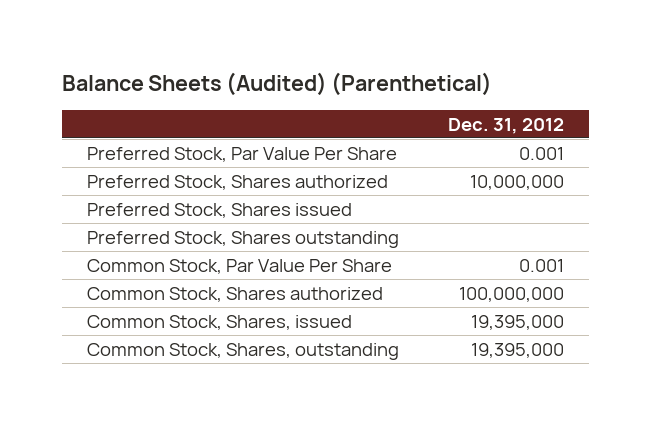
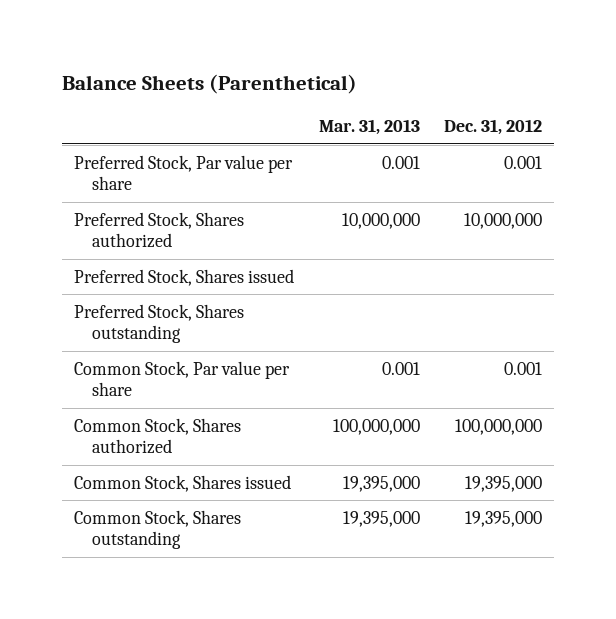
[62,72,493,97] Balance Sheets (Audited) (Parenthetical) -> [62,74,358,95] Balance Sheets (Parenthetical)
none -> [318,119,420,136] Mar. 31, 2013
[86,146,397,162] Preferred Stock, Par Value Per Share -> [74,154,294,191] Preferred Stock, Par value per share
[86,258,392,274] Common Stock, Par Value Per Share -> [74,360,291,397] Common Stock, Par value per share
[86,314,352,330] Common Stock, Shares, issued -> [74,474,292,492] Common Stock, Shares issued
[86,342,399,360] Common Stock, Shares, outstanding -> [74,509,242,550] Common Stock, Shares outstanding

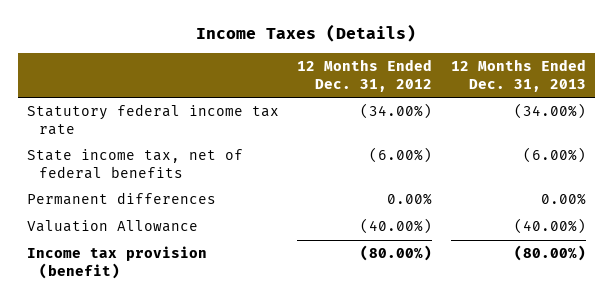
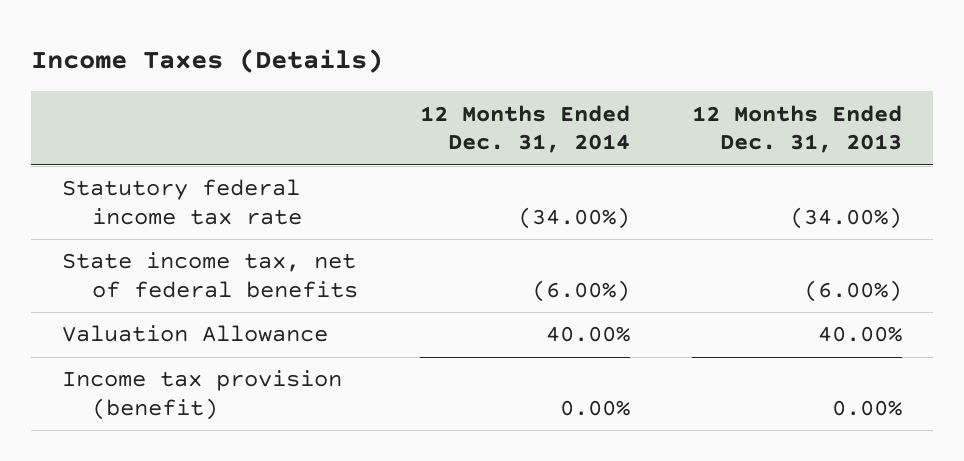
[297,59,433,92] 12 Months Ended Dec. 31, 2012 -> none
none -> [419,104,630,154] 12 Months Ended Dec. 31, 2014
[26,192,216,206] Permanent differences -> none
[513,218,586,235] (40.00%) -> [817,326,902,343] 40.00%
[513,245,586,262] (80.00%) -> [831,399,902,416] 0.00%

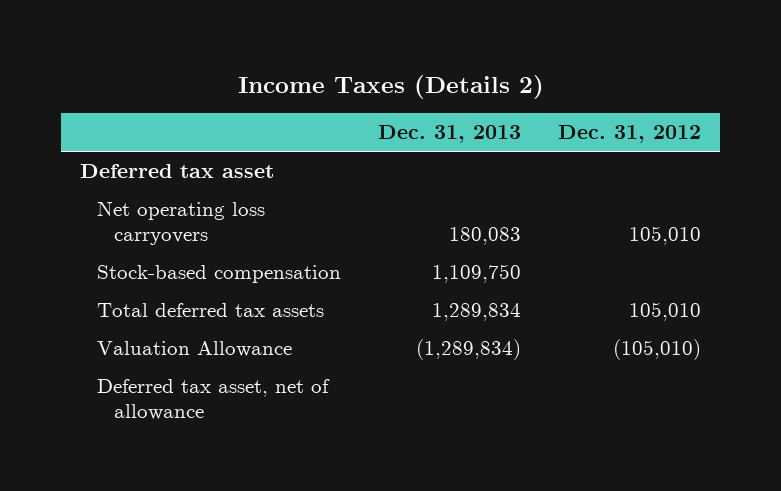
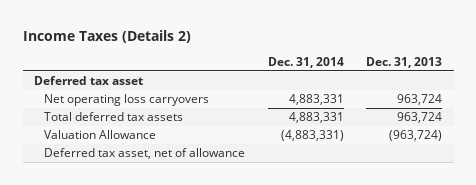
[558,125,702,144] Dec. 31, 2012 -> none
none -> [267,56,344,68] Dec. 31, 2014
[96,265,341,284] Stock-based compensation -> none
[449,226,522,245] 180,083 -> [397,94,443,106] 963,724
[432,303,522,322] 1,289,834 -> [397,112,443,124] 963,724
[416,339,522,361] (1,289,834) -> [389,130,443,142] (963,724)

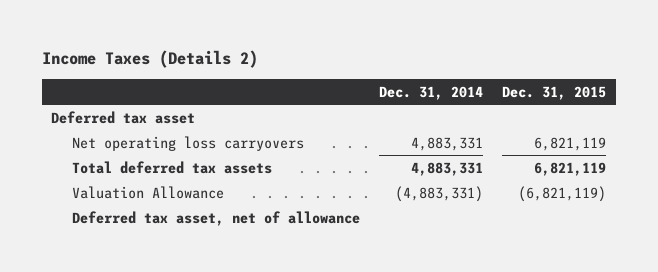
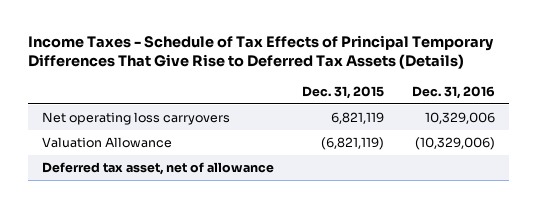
[41,50,258,69] Income Taxes (Details 2) -> [27,35,494,70] Income Taxes - Schedule of Tax Effects of Principal Temporary Differences That Give Rise to Deferred Tax Assets (Details)
[379,85,484,100] Dec. 31, 2014 -> none
none -> [412,85,496,99] Dec. 31, 2016
[51,110,196,124] Deferred tax asset -> none
[72,160,273,174] Total deferred tax assets -> none

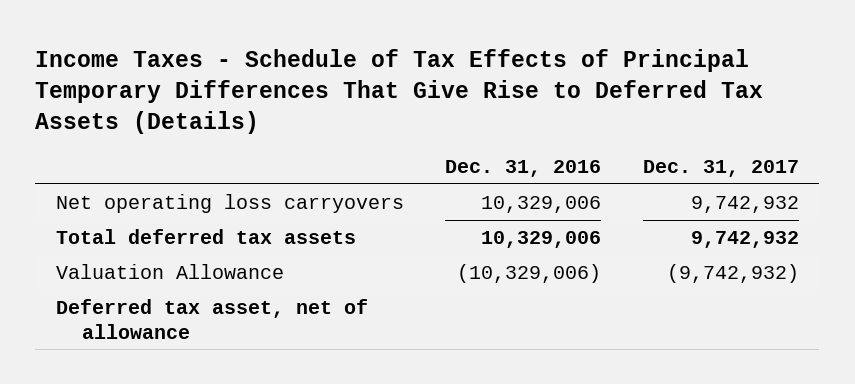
[302,85,385,99] Dec. 31, 2015 -> none
none -> [642,160,799,178] Dec. 31, 2017
none -> [55,228,356,244] Total deferred tax assets

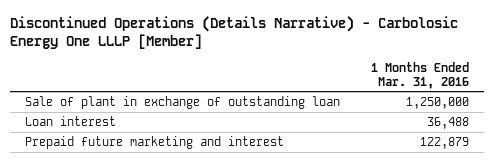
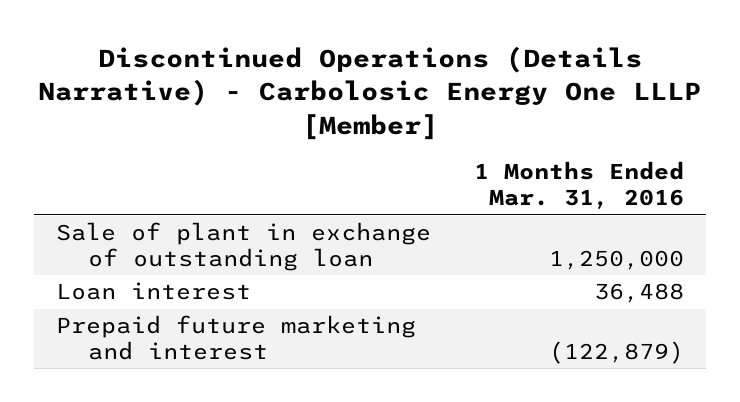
[419,137,469,150] 122,879 -> [549,341,685,365] (122,879)

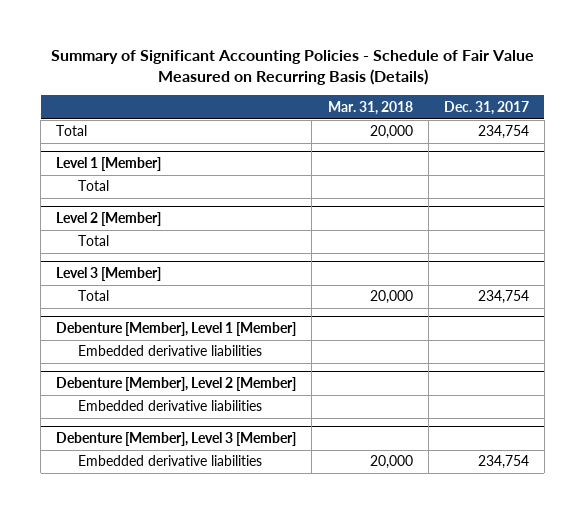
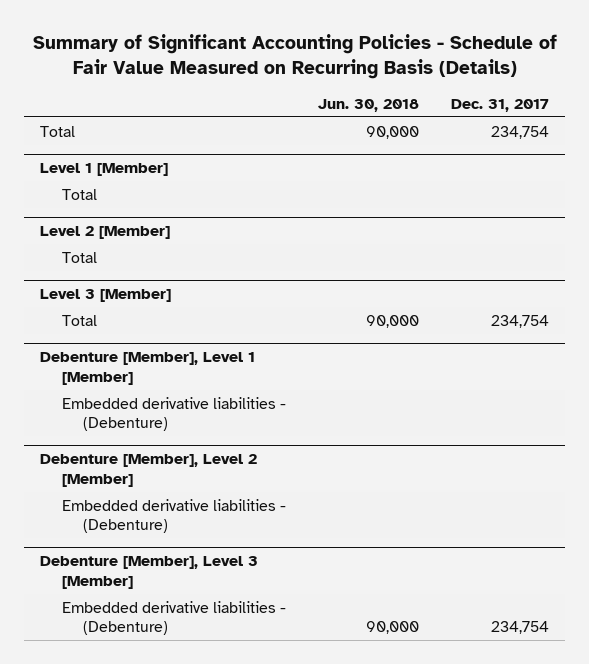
[327,100,413,115] Mar. 31, 2018 -> none
none -> [317,99,419,113] Jun. 30, 2018
[77,345,262,357] Embedded derivative liabilities -> [61,396,286,432] Embedded derivative liabilities - (Debenture)
[77,400,262,412] Embedded derivative liabilities -> [61,498,286,534] Embedded derivative liabilities - (Debenture)
[77,455,262,467] Embedded derivative liabilities -> [61,600,286,636] Embedded derivative liabilities - (Debenture)

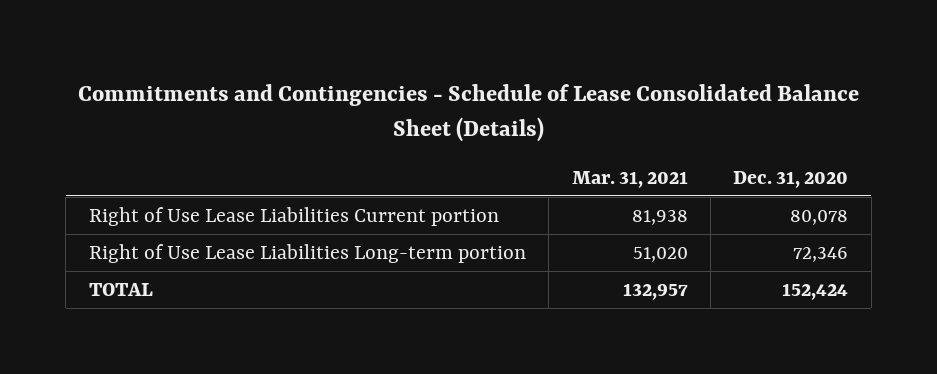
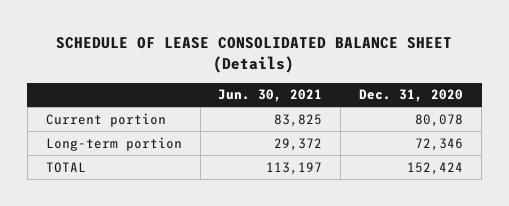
[77,84,859,143] Commitments and Contingencies - Schedule of Lease Consolidated Balance Sheet (Details) -> [56,37,453,74] SCHEDULE OF LEASE CONSOLIDATED BALANCE SHEET (Details)
[571,170,688,188] Mar. 31, 2021 -> none
none -> [218,89,323,103] Jun. 30, 2021
[88,206,499,226] Right of Use Lease Liabilities Current portion -> [45,112,166,127] Current portion
[88,243,526,263] Right of Use Lease Liabilities Long-term portion -> [45,136,182,151] Long-term portion

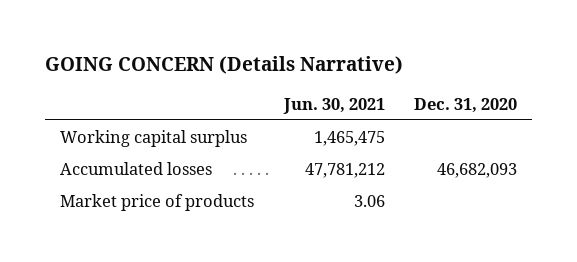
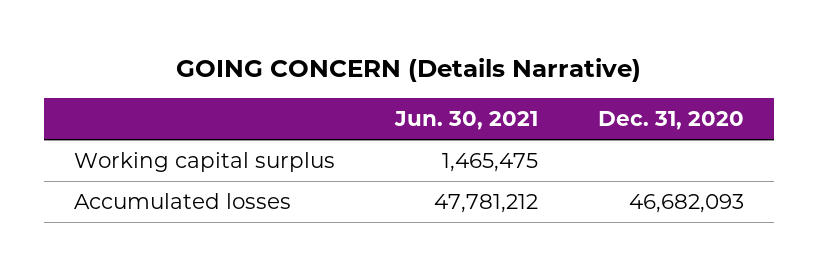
[60,193,255,211] Market price of products -> none

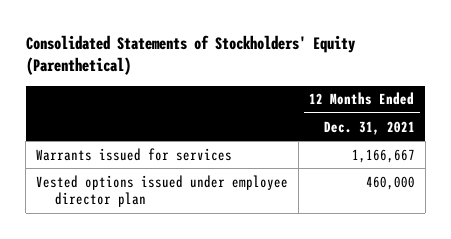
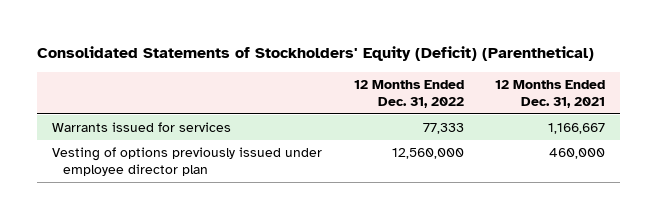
[25,34,355,76] Consolidated Statements of Stockholders' Equity (Parenthetical) -> [36,46,594,62] Consolidated Statements of Stockholders' Equity (Deficit) (Parenthetical)
none -> [353,79,464,109] 12 Months Ended Dec. 31, 2022
[36,174,289,208] Vested options issued under employee director plan -> [52,147,323,177] Vesting of options previously issued under employee director plan

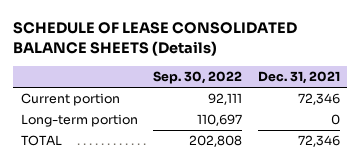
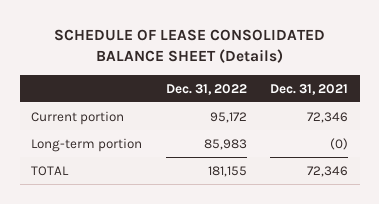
[13,22,298,57] SCHEDULE OF LEASE CONSOLIDATED BALANCE SHEETS (Details) -> [53,29,325,64] SCHEDULE OF LEASE CONSOLIDATED BALANCE SHEET (Details)
[153,71,243,85] Sep. 30, 2022 -> none
none -> [165,83,247,95] Dec. 31, 2022
[330,114,340,126] 0 -> [330,137,349,150] (0)

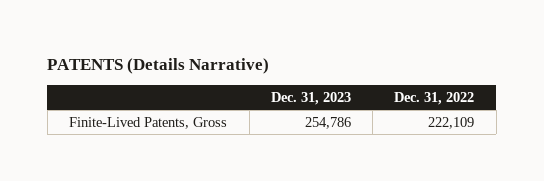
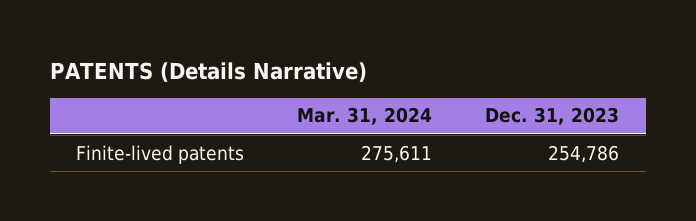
[394,91,475,105] Dec. 31, 2022 -> none
none -> [297,107,433,126] Mar. 31, 2024
[69,116,228,129] Finite-Lived Patents, Gross -> [76,144,245,164] Finite-lived patents

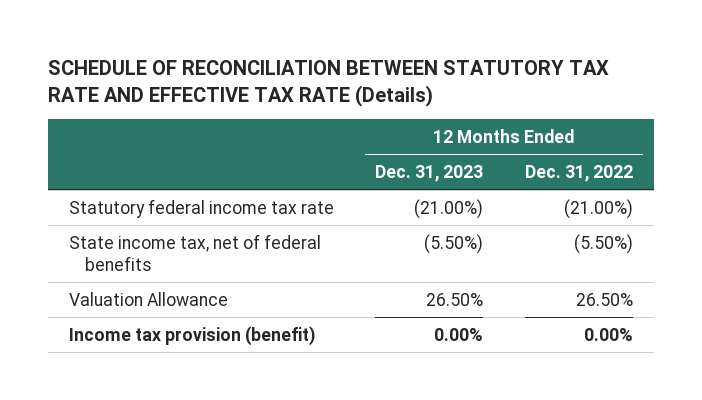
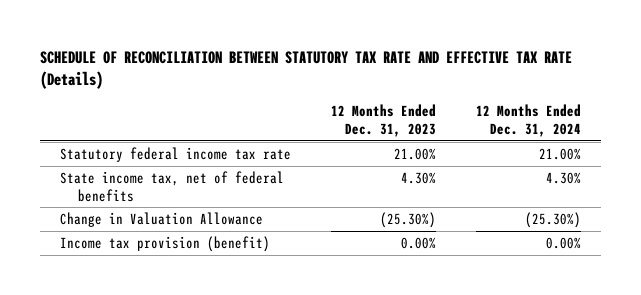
[524,164,633,182] Dec. 31, 2022 -> none
none -> [475,104,581,137] 12 Months Ended Dec. 31, 2024
[414,198,484,219] (21.00%) -> [394,147,437,160] 21.00%
[424,233,484,254] (5.50%) -> [401,171,437,184] 4.30%
[68,291,228,306] Valuation Allowance -> [60,211,264,227] Change in Valuation Allowance
[426,292,484,306] 26.50% -> [380,211,437,228] (25.30%)

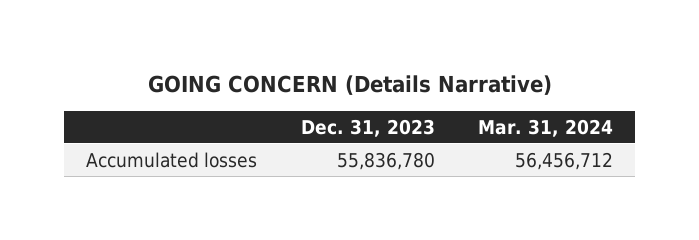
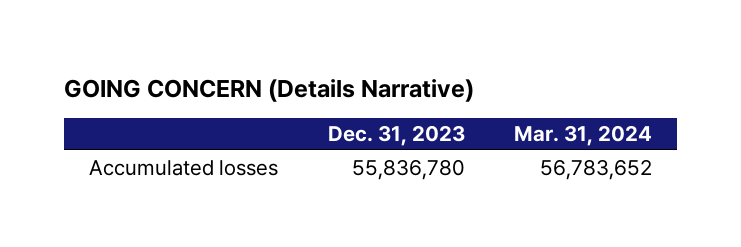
[515,151,614,170] 56,456,712 -> [540,158,653,180] 56,783,652

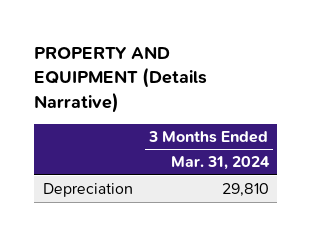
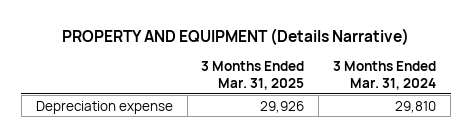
none -> [201,61,305,91] 3 Months Ended Mar. 31, 2025
[42,183,133,198] Depreciation -> [35,100,173,114] Depreciation expense

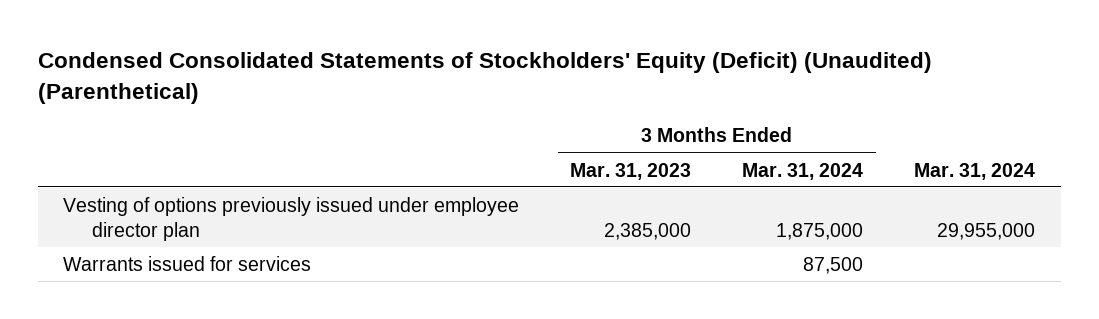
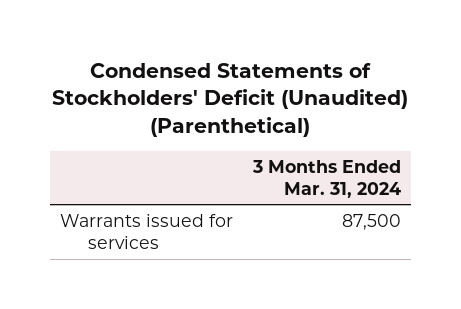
[37,52,932,104] Condensed Consolidated Statements of Stockholders' Equity (Deficit) (Unaudited) (Parenthetical) -> [52,62,409,137] Condensed Statements of Stockholders' Deficit (Unaudited) (Parenthetical)
[570,162,692,180] Mar. 31, 2023 -> none
[914,162,1036,180] Mar. 31, 2024 -> none
[63,196,520,241] Vesting of options previously issued under employee director plan -> none

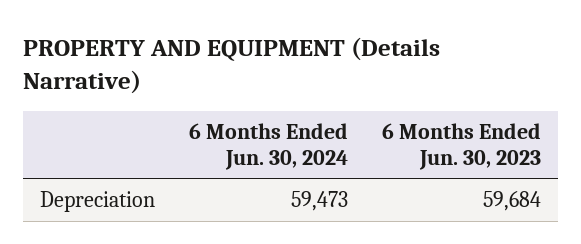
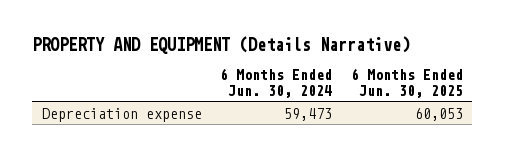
[382,122,542,170] 6 Months Ended Jun. 30, 2023 -> none
none -> [350,68,463,98] 6 Months Ended Jun. 30, 2025
[39,191,155,213] Depreciation -> [41,107,202,122] Depreciation expense

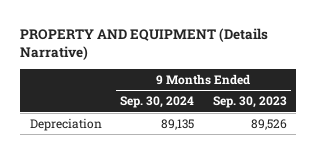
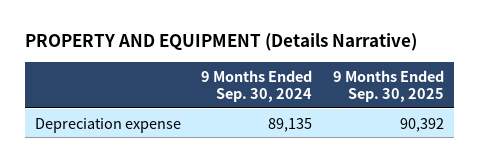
[212,96,287,109] Sep. 30, 2023 -> none
none -> [332,69,444,102] 9 Months Ended Sep. 30, 2025
[29,117,102,131] Depreciation -> [34,117,181,133] Depreciation expense

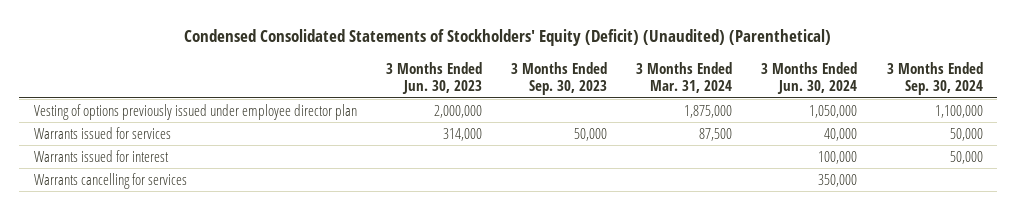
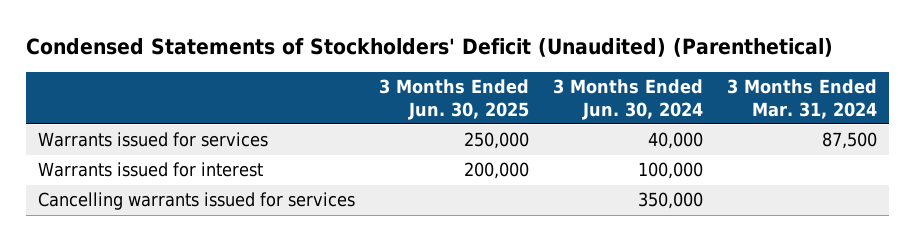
[184,29,832,47] Condensed Consolidated Statements of Stockholders' Equity (Deficit) (Unaudited) (Parenthetical) -> [26,37,834,57] Condensed Statements of Stockholders' Deficit (Unaudited) (Parenthetical)
[386,61,483,95] 3 Months Ended Jun. 30, 2023 -> none
[511,61,608,96] 3 Months Ended Sep. 30, 2023 -> none
[886,61,983,96] 3 Months Ended Sep. 30, 2024 -> none
none -> [378,79,529,120] 3 Months Ended Jun. 30, 2025
[34,103,358,120] Vesting of options previously issued under employee director plan -> none
[34,172,188,189] Warrants cancelling for services -> [38,192,356,211] Cancelling warrants issued for services

